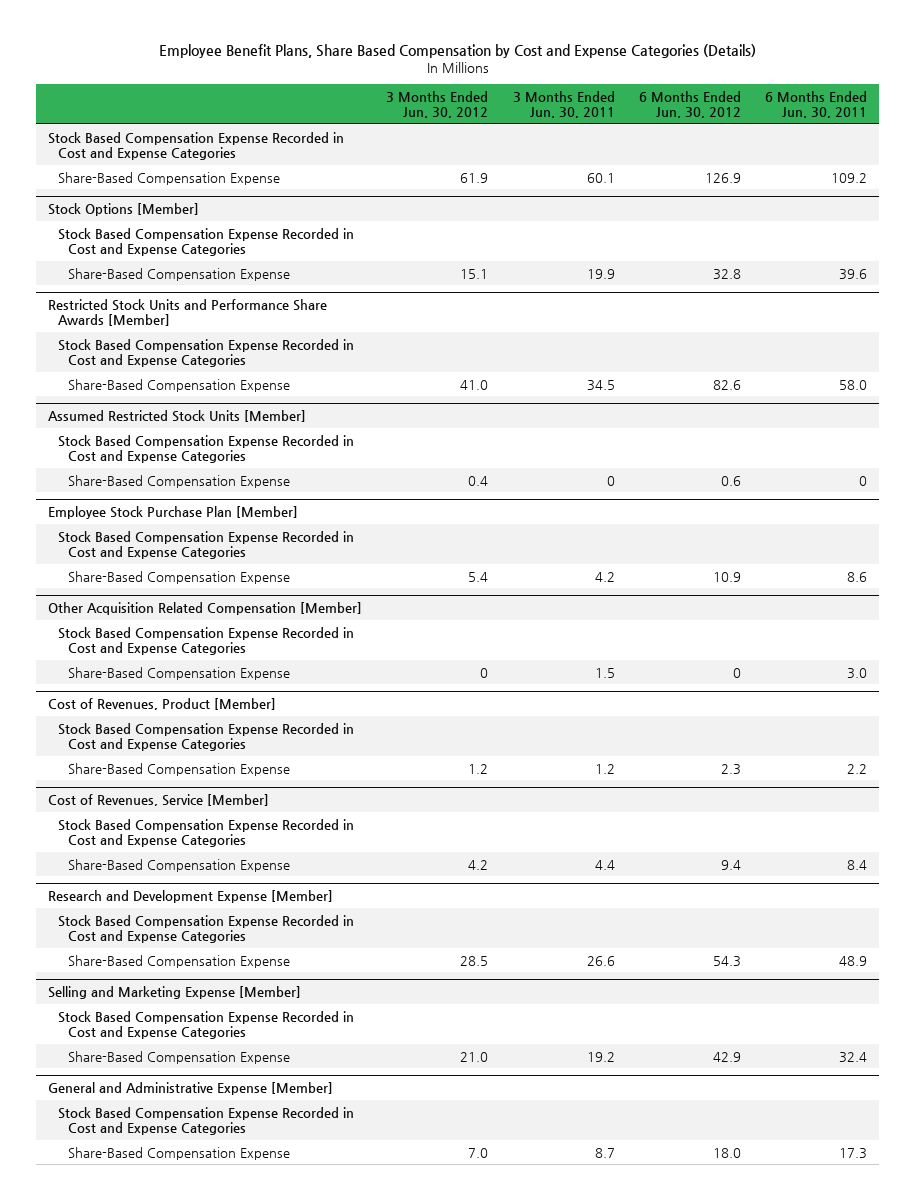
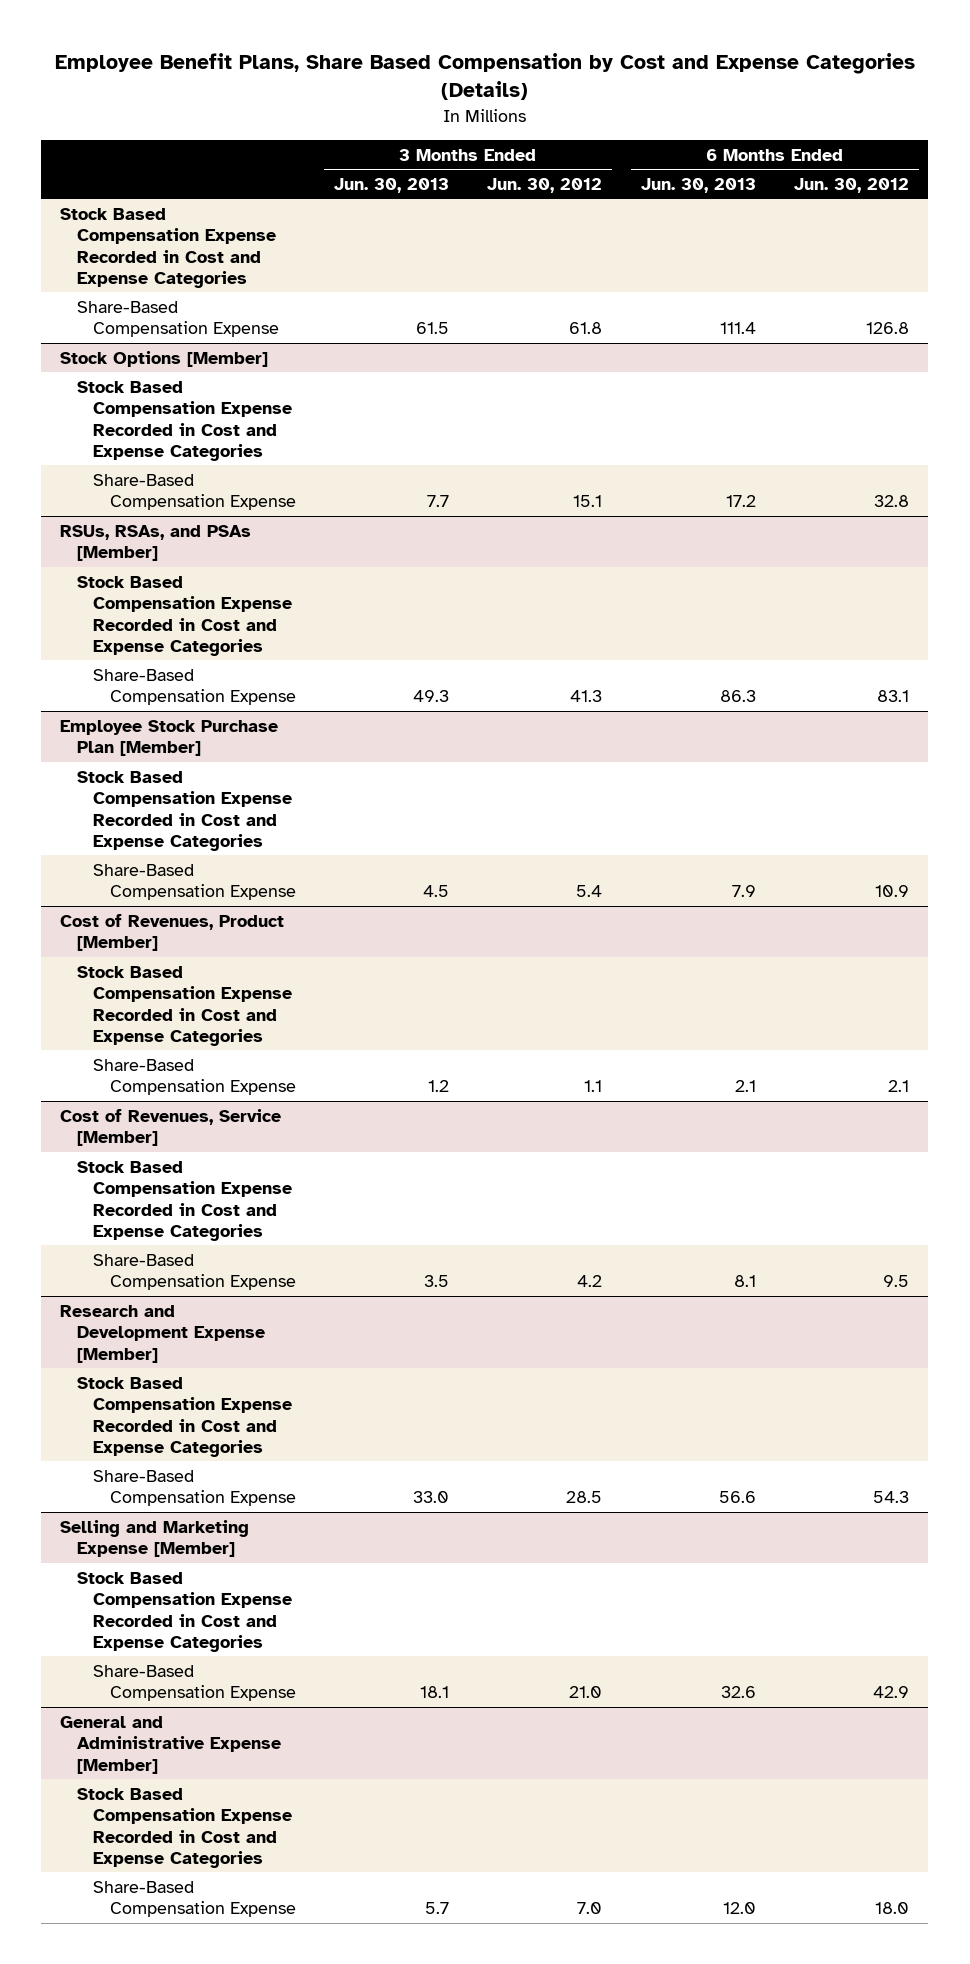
[512,90,615,118] 3 Months Ended Jun. 30, 2011 -> none
[764,90,867,118] 6 Months Ended Jun. 30, 2011 -> none
none -> [334,177,450,193] Jun. 30, 2013
none -> [640,177,756,193] Jun. 30, 2013
[460,172,489,183] 61.9 -> [569,322,603,335] 61.8
[704,172,741,183] 126.9 -> [866,322,910,335] 126.8
[48,299,328,327] Restricted Stock Units and Performance Share Awards [Member] -> none
[57,338,354,367] Stock Based Compensation Expense Recorded in Cost and Expense Categories -> none
[67,378,290,392] Share-Based Compensation Expense -> none
[48,410,307,423] Assumed Restricted Stock Units [Member] -> none
none -> [60,524,252,562] RSUs, RSAs, and PSAs [Member]
[468,475,489,486] 0.4 -> [570,690,603,703] 41.3
[720,475,741,486] 0.6 -> [877,690,910,703] 83.1
[48,602,363,616] Other Acquisition Related Compensation [Member] -> none
[57,626,354,655] Stock Based Compensation Expense Recorded in Cost and Expense Categories -> none
[67,666,290,680] Share-Based Compensation Expense -> none
[468,763,489,774] 1.2 -> [584,1080,603,1093] 1.1
[720,763,741,775] 2.3 -> [888,1080,910,1093] 2.1
[720,859,741,870] 9.4 -> [883,1275,910,1288] 9.5

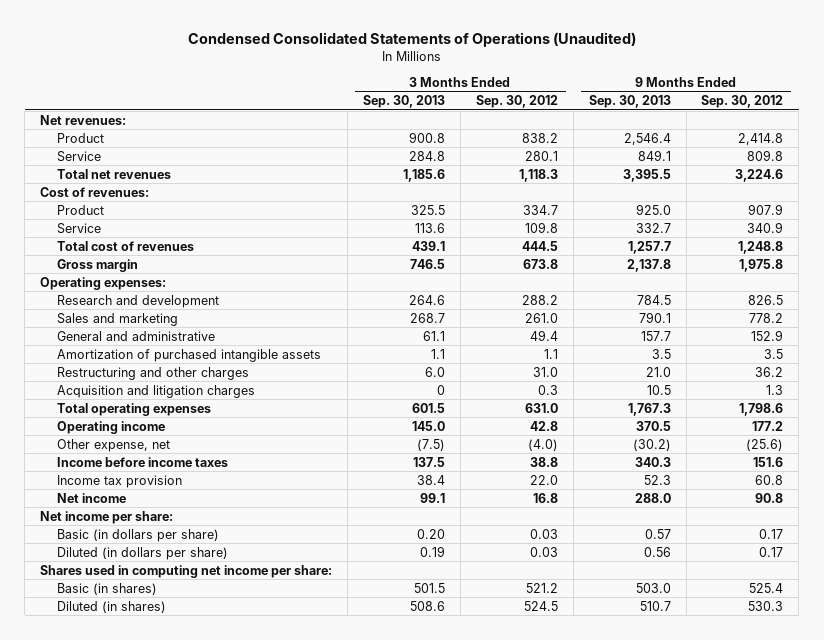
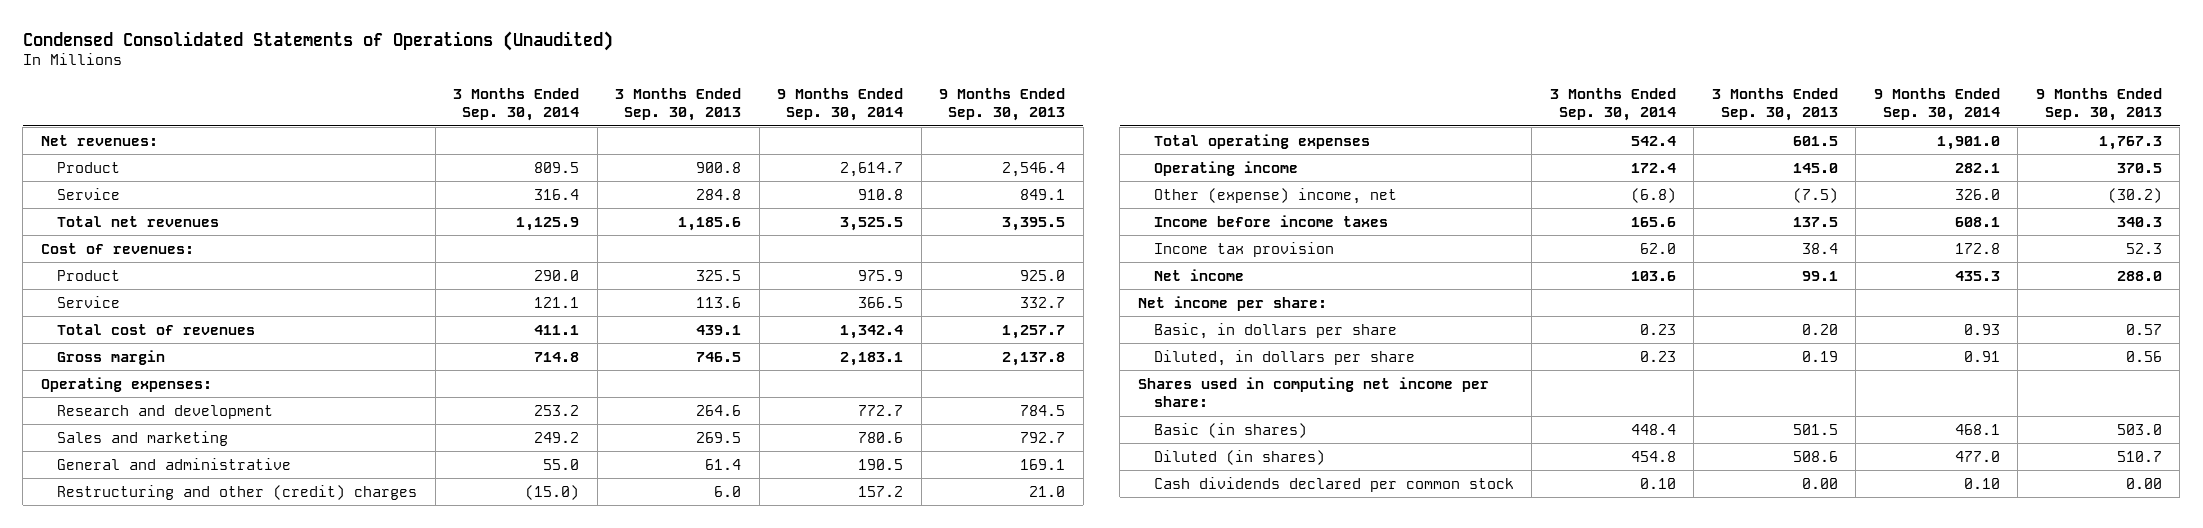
[475,95,558,109] Sep. 30, 2012 -> none
[701,95,784,109] Sep. 30, 2012 -> none
none -> [453,87,580,122] 3 Months Ended Sep. 30, 2014
none -> [777,87,904,122] 9 Months Ended Sep. 30, 2014
[56,348,321,362] Amortization of purchased intangible assets -> none
[56,384,255,398] Acquisition and litigation charges -> none
[410,312,446,323] 268.7 -> [696,431,742,443] 269.5
[638,311,671,323] 790.1 -> [1020,431,1066,443] 792.7
[423,330,446,341] 61.1 -> [705,458,742,470] 61.4
[640,330,671,341] 157.7 -> [1020,458,1066,470] 169.1
[56,366,249,380] Restructuring and other charges -> [57,484,418,500] Restructuring and other (credit) charges
[56,438,170,452] Other expense, net -> [1153,187,1397,204] Other (expense) income, net
[56,528,219,542] Basic (in dollars per share) -> [1153,322,1397,339] Basic, in dollars per share
[56,546,228,560] Diluted (in dollars per share) -> [1153,349,1415,366] Diluted, in dollars per share
none -> [1153,476,1514,492] Cash dividends declared per common stock

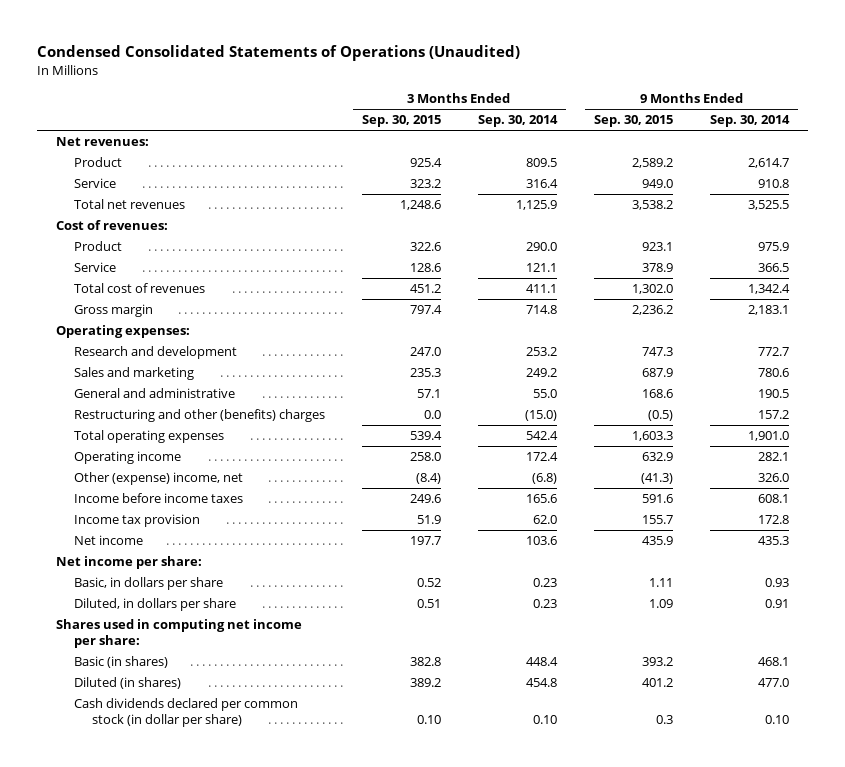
[615,87,742,122] 3 Months Ended Sep. 30, 2013 -> none
[939,87,1066,122] 9 Months Ended Sep. 30, 2013 -> none
none -> [361,115,441,128] Sep. 30, 2015
none -> [594,115,674,128] Sep. 30, 2015
[57,484,418,500] Restructuring and other (credit) charges -> [73,409,325,423] Restructuring and other (benefits) charges
[1153,476,1514,492] Cash dividends declared per common stock -> [73,698,298,728] Cash dividends declared per common stock (in dollar per share)

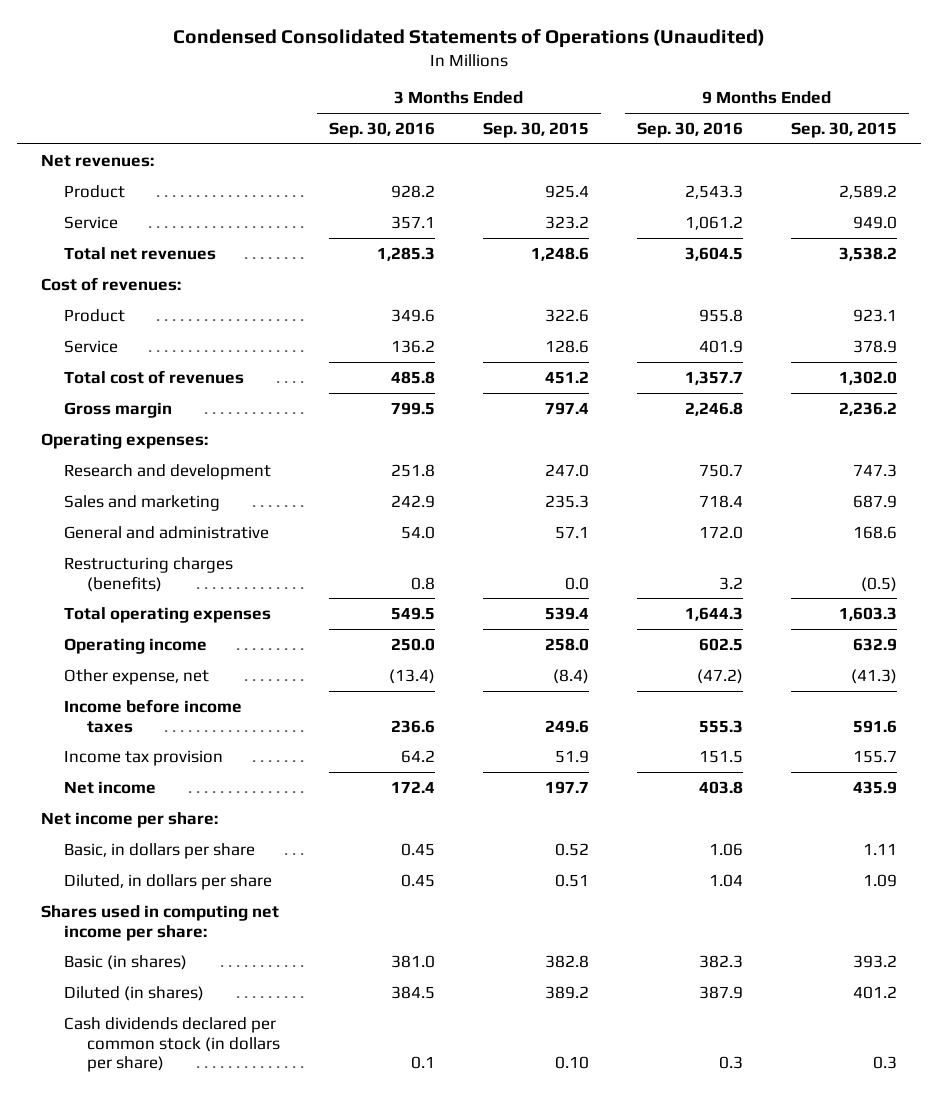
[477,115,558,128] Sep. 30, 2014 -> none
[710,115,791,128] Sep. 30, 2014 -> none
none -> [328,121,435,138] Sep. 30, 2016
none -> [636,121,743,138] Sep. 30, 2016
[73,409,325,423] Restructuring and other (benefits) charges -> [64,556,234,592] Restructuring charges (benefits)
[73,472,243,486] Other (expense) income, net -> [64,668,210,685] Other expense, net
[73,698,298,728] Cash dividends declared per common stock (in dollar per share) -> [64,1016,281,1073] Cash dividends declared per common stock (in dollars per share)

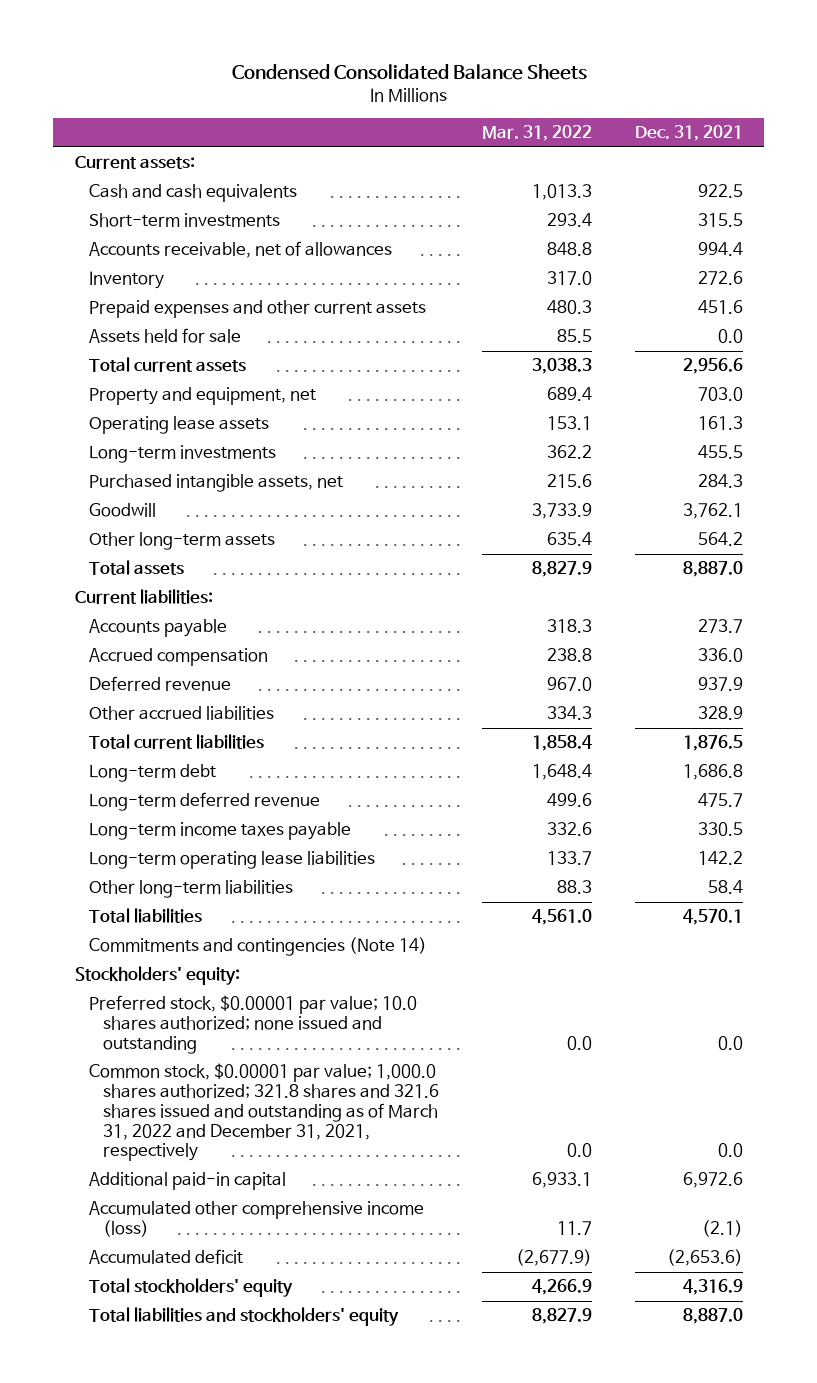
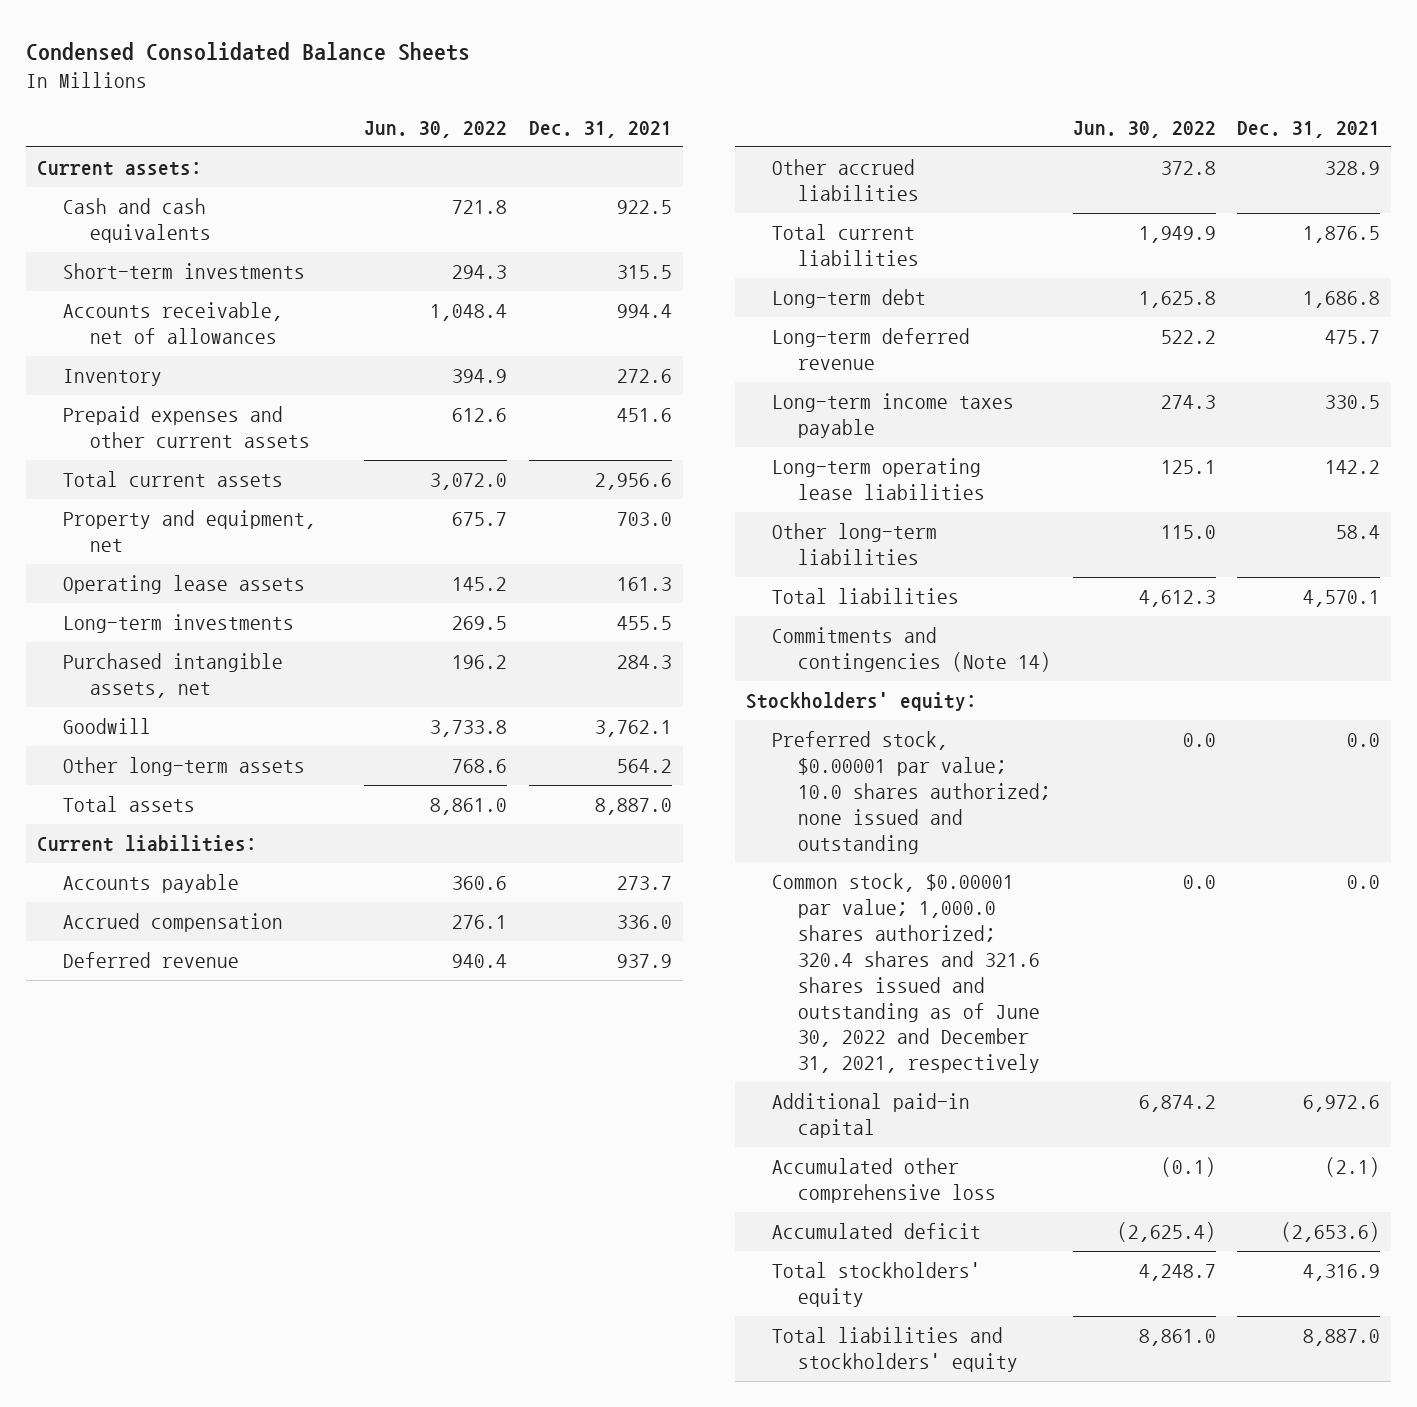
[482,125,593,142] Mar. 31, 2022 -> none
none -> [364,120,508,138] Jun. 30, 2022
[88,328,241,344] Assets held for sale -> none
[88,1063,440,1162] Common stock, $0.00001 par value; 1,000.0 shares authorized; 321.8 shares and 321.6 shares issued and outstanding as of March 31, 2022 and December 31, 2021, respectively -> [771,873,1041,1074] Common stock, $0.00001 par value; 1,000.0 shares authorized; 320.4 shares and 321.6 shares issued and outstanding as of June 30, 2022 and December 31, 2021, respectively
[88,1201,424,1238] Accumulated other comprehensive income (loss) -> [771,1158,997,1203] Accumulated other comprehensive loss

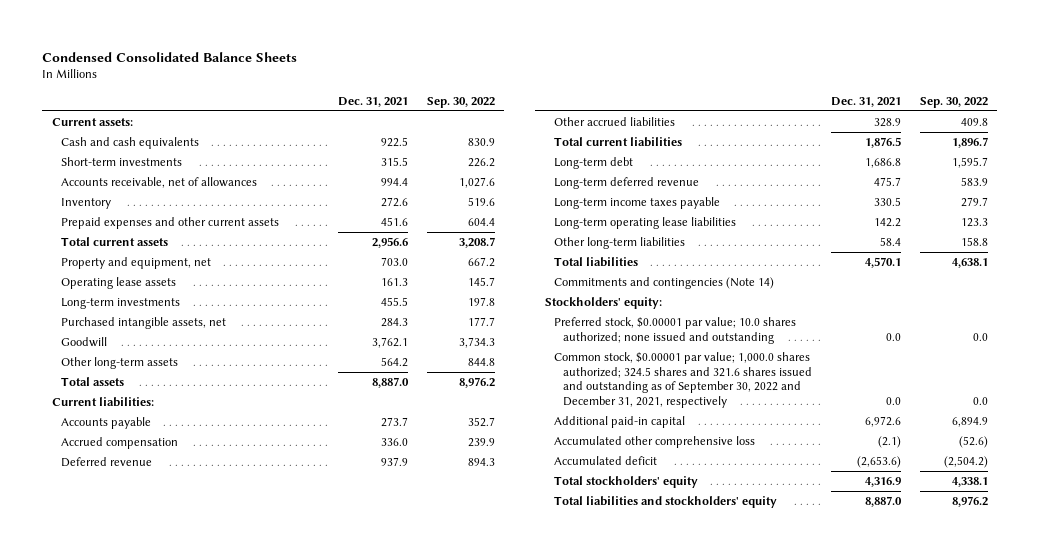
[364,120,508,138] Jun. 30, 2022 -> none
none -> [426,96,495,108] Sep. 30, 2022
[771,873,1041,1074] Common stock, $0.00001 par value; 1,000.0 shares authorized; 320.4 shares and 321.6 shares issued and outstanding as of June 30, 2022 and December 31, 2021, respectively -> [553,352,812,408] Common stock, $0.00001 par value; 1,000.0 shares authorized; 324.5 shares and 321.6 shares issued and outstanding as of September 30, 2022 and December 31, 2021, respectively

